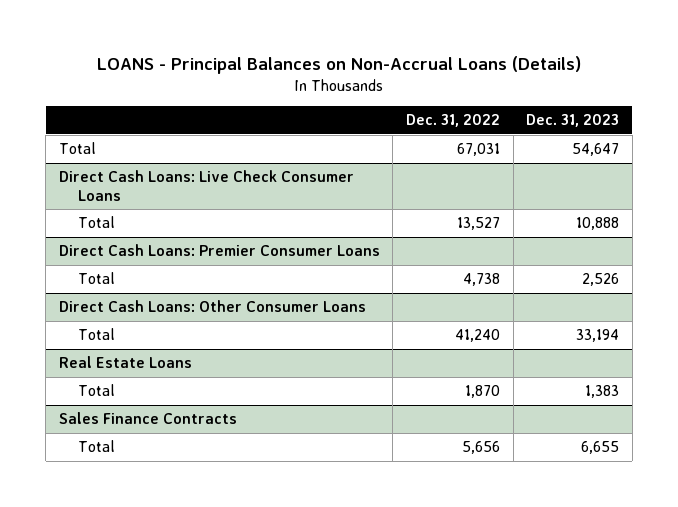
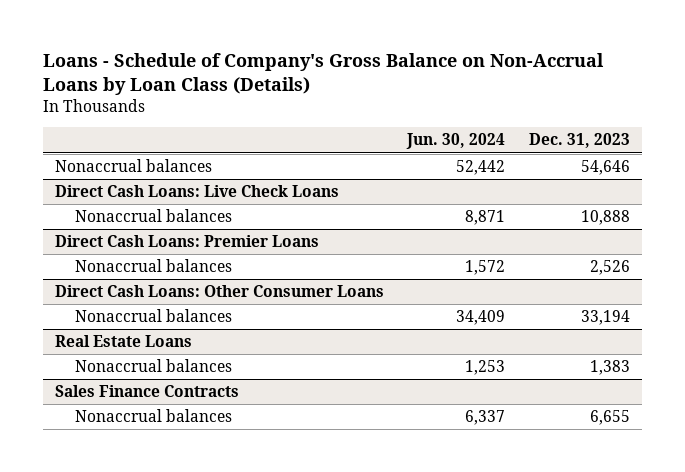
[97,55,582,74] LOANS - Principal Balances on Non-Accrual Loans (Details) -> [42,52,604,95] Loans - Schedule of Company's Gross Balance on Non-Accrual Loans by Loan Class (Details)
[406,114,501,128] Dec. 31, 2022 -> none
none -> [406,133,506,150] Jun. 30, 2024
[58,142,96,155] Total -> none
none -> [54,159,212,173] Nonaccrual balances
[58,170,354,201] Direct Cash Loans: Live Check Consumer Loans -> [54,185,339,198] Direct Cash Loans: Live Check Loans
[77,216,115,229] Total -> [74,209,232,223] Nonaccrual balances
[58,244,380,257] Direct Cash Loans: Premier Consumer Loans -> [54,235,319,248] Direct Cash Loans: Premier Loans
[77,272,115,285] Total -> [74,259,232,273] Nonaccrual balances
[77,328,115,341] Total -> [74,309,232,323] Nonaccrual balances
[77,384,115,397] Total -> [74,359,232,373] Nonaccrual balances
[77,440,115,453] Total -> [74,409,232,423] Nonaccrual balances

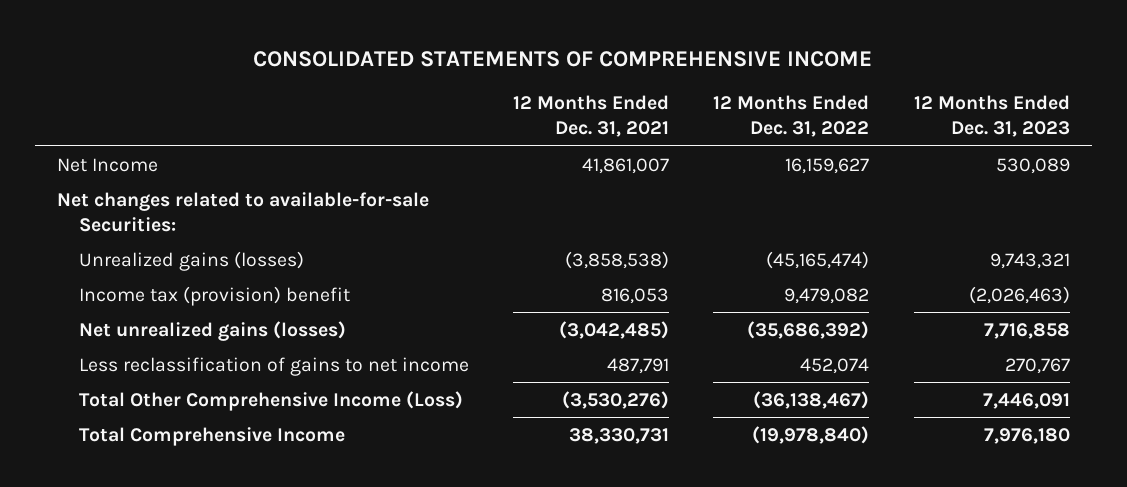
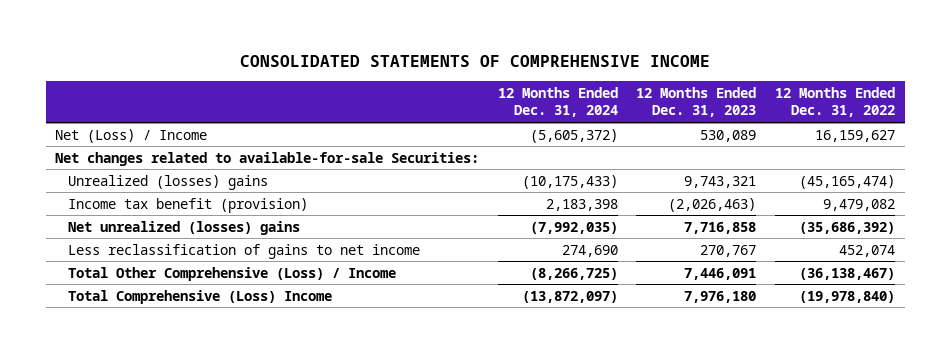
[513,95,670,138] 12 Months Ended Dec. 31, 2021 -> none
none -> [497,86,618,118] 12 Months Ended Dec. 31, 2024
[57,157,159,172] Net Income -> [54,128,207,143] Net (Loss) / Income
[79,250,305,271] Unrealized gains (losses) -> [67,174,268,190] Unrealized (losses) gains
[79,285,351,306] Income tax (provision) benefit -> [67,197,308,213] Income tax benefit (provision)
[79,320,347,341] Net unrealized gains (losses) -> [67,220,300,235] Net unrealized (losses) gains
[79,390,464,411] Total Other Comprehensive Income (Loss) -> [67,266,396,281] Total Other Comprehensive (Loss) / Income
[79,426,346,446] Total Comprehensive Income -> [67,289,332,304] Total Comprehensive (Loss) Income

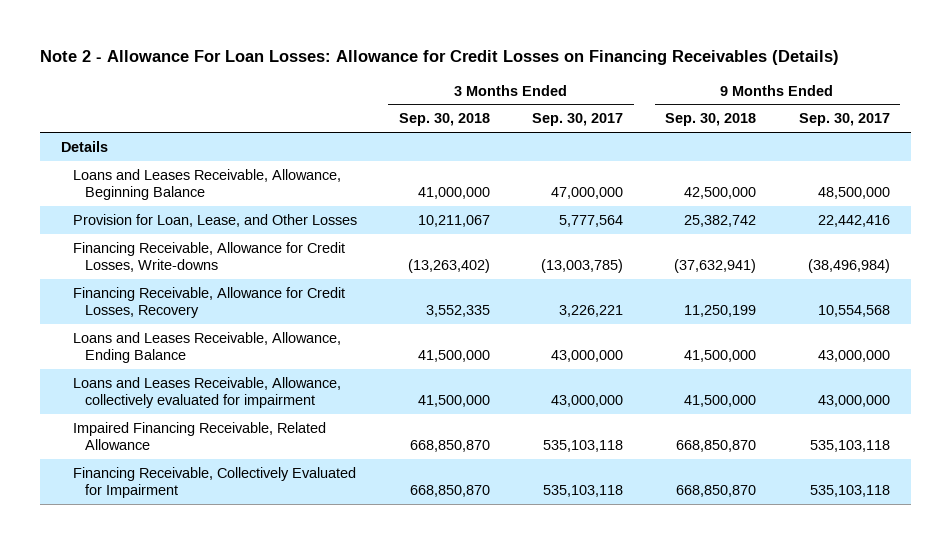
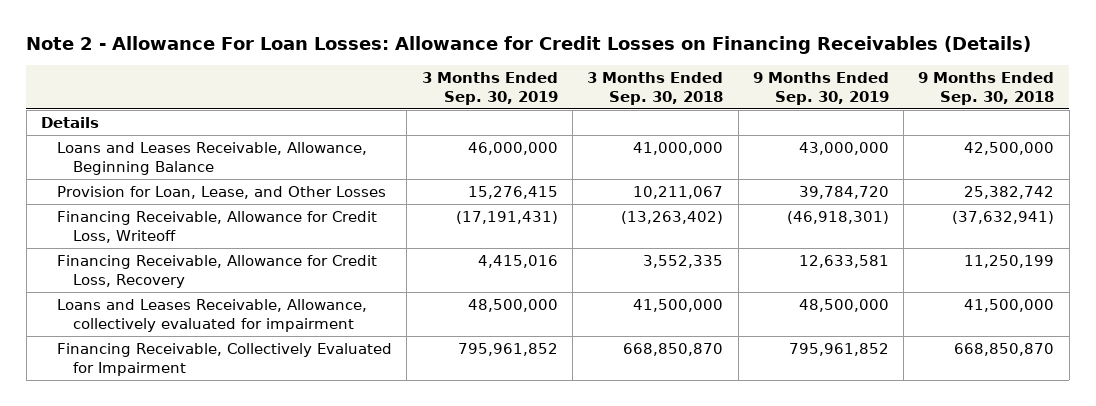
[532,113,624,127] Sep. 30, 2017 -> none
[798,113,890,127] Sep. 30, 2017 -> none
none -> [421,71,558,105] 3 Months Ended Sep. 30, 2019
none -> [752,71,889,105] 9 Months Ended Sep. 30, 2019
[72,331,341,364] Loans and Leases Receivable, Allowance, Ending Balance -> none
[72,241,345,273] Financing Receivable, Allowance for Credit Losses, Write-downs -> [56,210,377,243] Financing Receivable, Allowance for Credit Loss, Writeoff
[72,286,345,319] Financing Receivable, Allowance for Credit Losses, Recovery -> [56,254,377,288] Financing Receivable, Allowance for Credit Loss, Recovery
[72,421,326,451] Impaired Financing Receivable, Related Allowance -> none

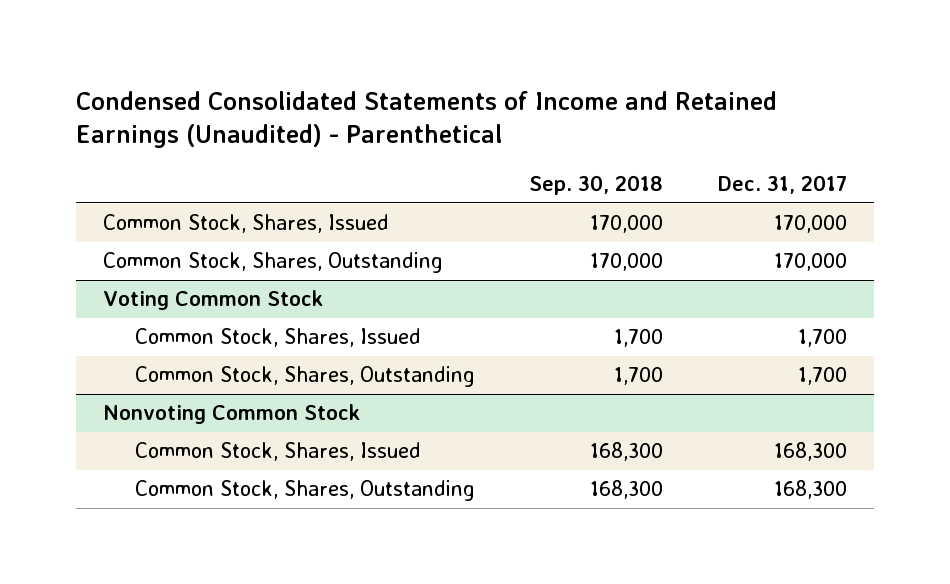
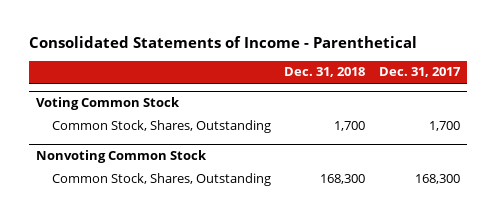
[75,90,777,149] Condensed Consolidated Statements of Income and Retained Earnings (Unaudited) - Parenthetical -> [28,36,417,49] Consolidated Statements of Income - Parenthetical
[529,175,664,196] Sep. 30, 2018 -> none
none -> [284,67,366,78] Dec. 31, 2018
[103,214,389,234] Common Stock, Shares, Issued -> none
[103,252,444,274] Common Stock, Shares, Outstanding -> none
[134,328,420,348] Common Stock, Shares, Issued -> none
[134,442,420,462] Common Stock, Shares, Issued -> none

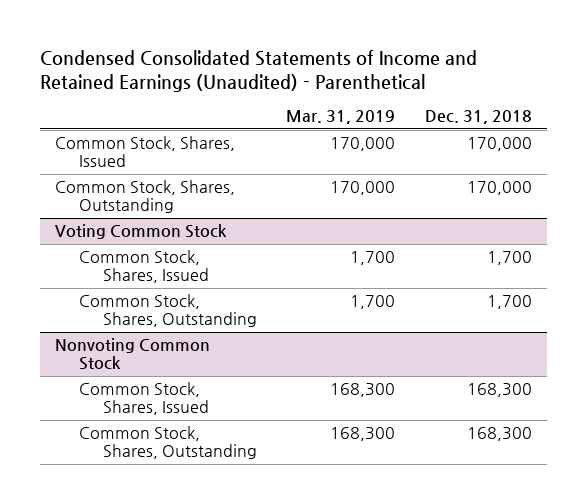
[28,36,417,49] Consolidated Statements of Income - Parenthetical -> [39,49,477,92] Condensed Consolidated Statements of Income and Retained Earnings (Unaudited) - Parenthetical
[378,67,461,78] Dec. 31, 2017 -> none
none -> [286,110,396,125] Mar. 31, 2019
none -> [54,136,235,168] Common Stock, Shares, Issued
none -> [54,180,235,214] Common Stock, Shares, Outstanding
none -> [78,250,209,284] Common Stock, Shares, Issued
none -> [78,382,209,416] Common Stock, Shares, Issued

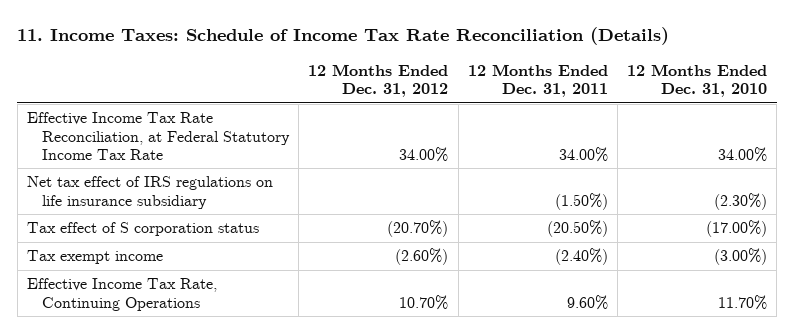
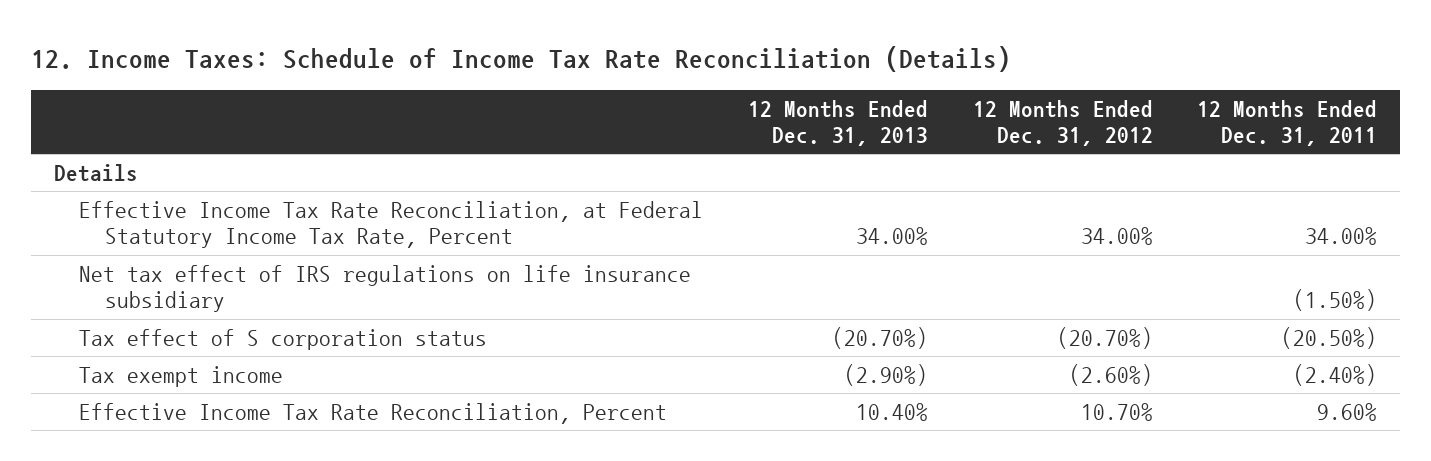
[17,27,670,46] 11. Income Taxes: Schedule of Income Tax Rate Reconciliation (Details) -> [31,45,1012,72] 12. Income Taxes: Schedule of Income Tax Rate Reconciliation (Details)
[627,63,768,98] 12 Months Ended Dec. 31, 2010 -> none
none -> [748,99,929,147] 12 Months Ended Dec. 31, 2013
none -> [53,163,138,182] Details
[26,112,291,160] Effective Income Tax Rate Reconciliation, at Federal Statutory Income Tax Rate -> [79,200,704,249] Effective Income Tax Rate Reconciliation, at Federal Statutory Income Tax Rate, Percent
[26,278,217,311] Effective Income Tax Rate, Continuing Operations -> [79,402,668,424] Effective Income Tax Rate Reconciliation, Percent

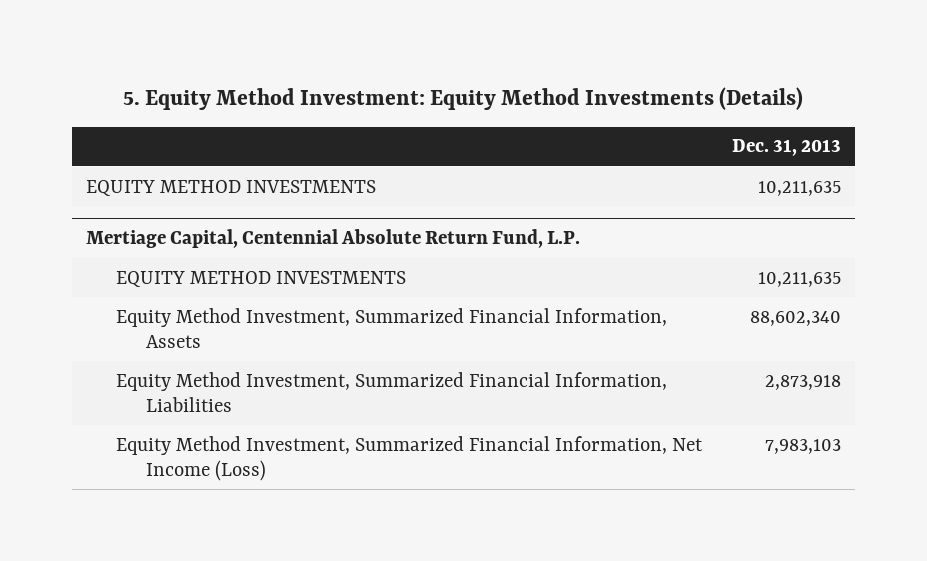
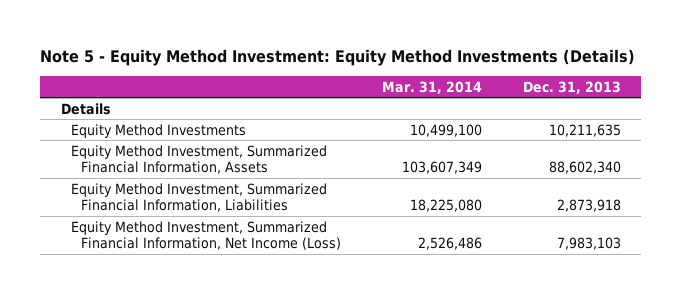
[123,87,804,111] 5. Equity Method Investment: Equity Method Investments (Details) -> [40,49,636,67] Note 5 - Equity Method Investment: Equity Method Investments (Details)
none -> [381,80,482,94] Mar. 31, 2014
[86,229,581,249] Mertiage Capital, Centennial Absolute Return Fund, L.P. -> none
[116,270,407,287] EQUITY METHOD INVESTMENTS -> none
none -> [60,102,111,115] Details
[86,179,377,196] EQUITY METHOD INVESTMENTS -> [70,123,246,138] Equity Method Investments

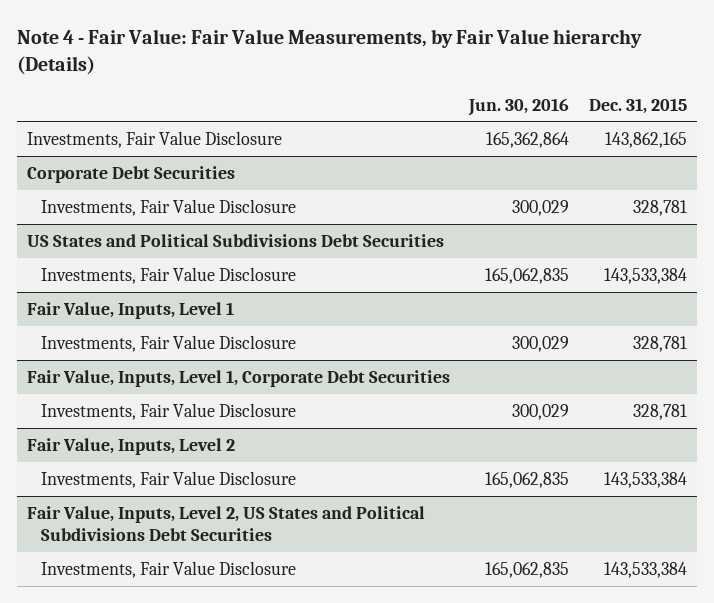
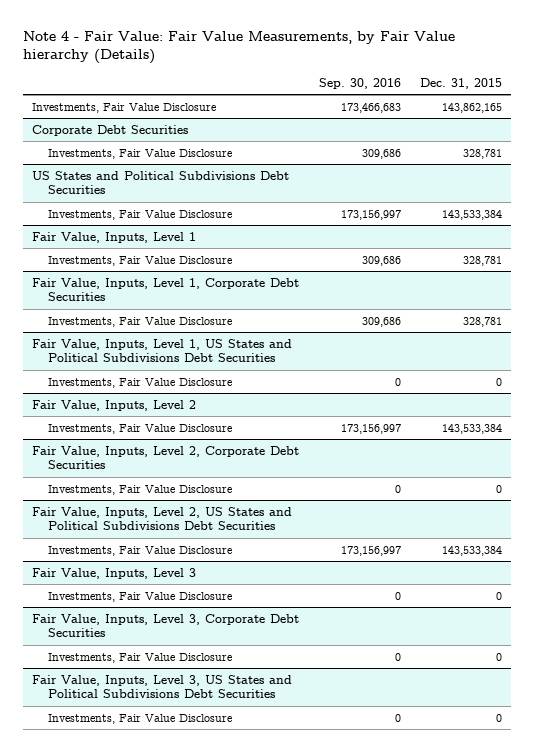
[468,97,570,116] Jun. 30, 2016 -> none
none -> [318,77,401,89] Sep. 30, 2016
none -> [32,338,293,363] Fair Value, Inputs, Level 1, US States and Political Subdivisions Debt Securities
none -> [47,377,232,388] Investments, Fair Value Disclosure
none -> [32,445,300,470] Fair Value, Inputs, Level 2, Corporate Debt Securities
none -> [47,484,232,495] Investments, Fair Value Disclosure
none -> [32,567,197,579] Fair Value, Inputs, Level 3
none -> [47,591,232,602] Investments, Fair Value Disclosure
none -> [32,613,300,638] Fair Value, Inputs, Level 3, Corporate Debt Securities
none -> [47,652,232,663] Investments, Fair Value Disclosure
none -> [32,674,293,699] Fair Value, Inputs, Level 3, US States and Political Subdivisions Debt Securities
none -> [47,713,232,724] Investments, Fair Value Disclosure

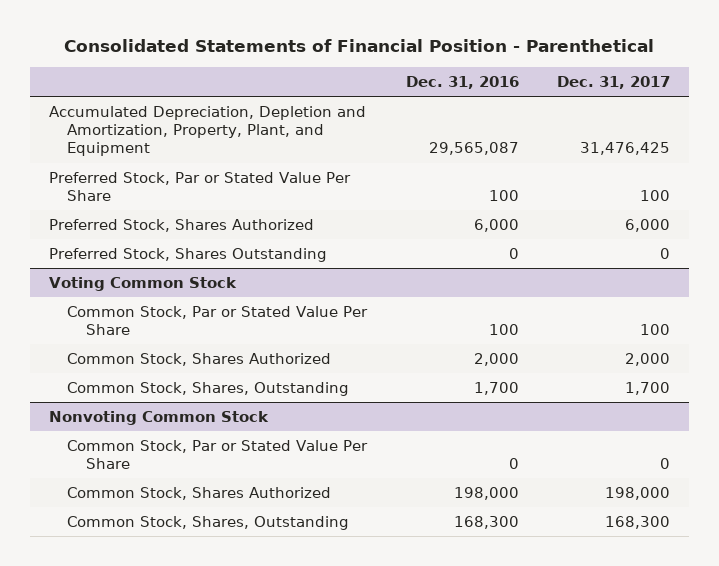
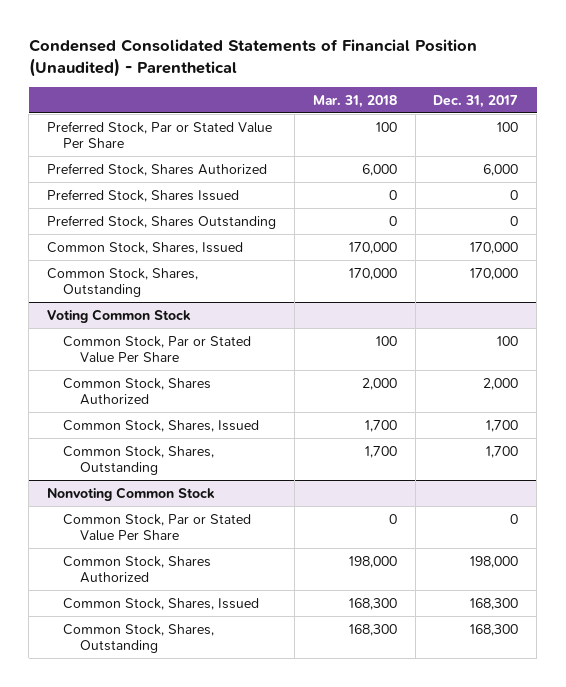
[64,39,655,53] Consolidated Statements of Financial Position - Parenthetical -> [28,38,477,77] Condensed Consolidated Statements of Financial Position (Unaudited) - Parenthetical
[405,75,519,89] Dec. 31, 2016 -> none
none -> [312,94,397,108] Mar. 31, 2018
[48,105,366,157] Accumulated Depreciation, Depletion and Amortization, Property, Plant, and Equipment -> none
none -> [47,188,240,202] Preferred Stock, Shares Issued
none -> [47,241,244,254] Common Stock, Shares, Issued
none -> [47,267,199,298] Common Stock, Shares, Outstanding
none -> [63,419,260,432] Common Stock, Shares, Issued
none -> [63,597,260,610] Common Stock, Shares, Issued

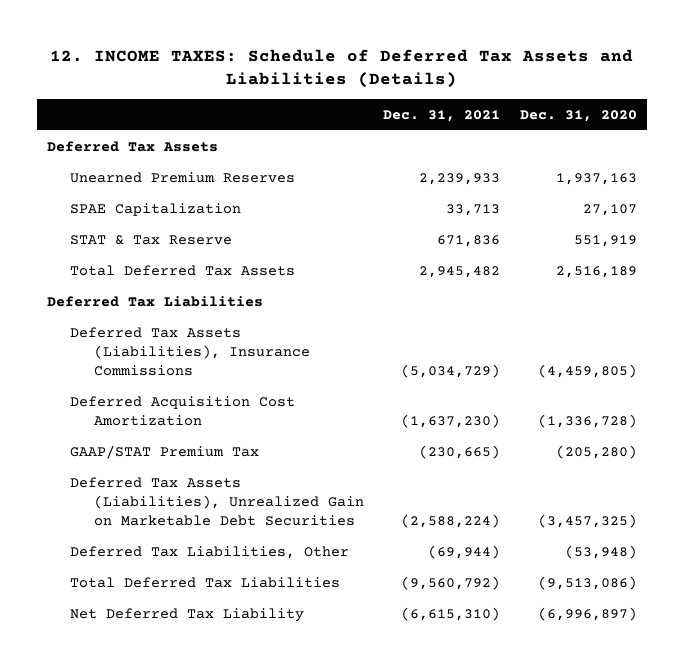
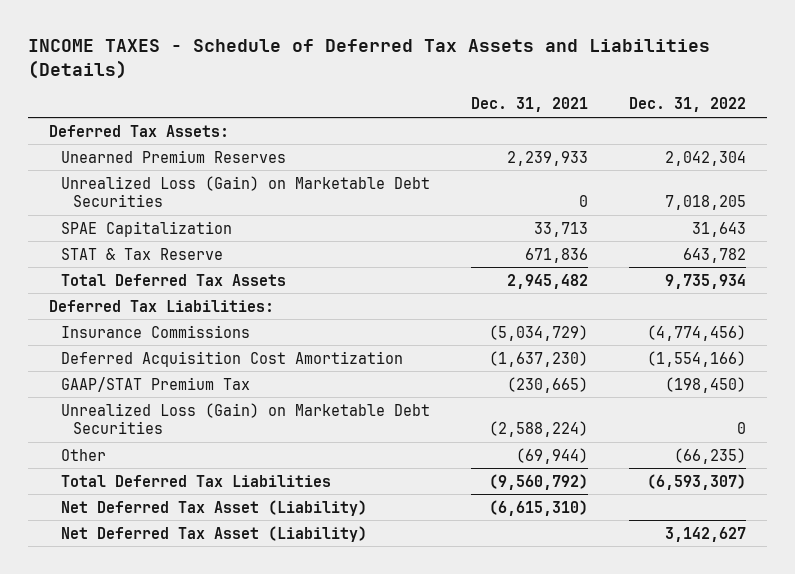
[49,48,633,88] 12. INCOME TAXES: Schedule of Deferred Tax Assets and Liabilities (Details) -> [28,38,711,79] INCOME TAXES - Schedule of Deferred Tax Assets and Liabilities (Details)
[519,109,637,122] Dec. 31, 2020 -> none
none -> [629,97,747,113] Dec. 31, 2022
[47,140,219,152] Deferred Tax Assets -> [48,124,229,137] Deferred Tax Assets:
none -> [60,175,430,208] Unrealized Loss (Gain) on Marketable Debt Securities
[47,295,264,307] Deferred Tax Liabilities -> [48,299,274,312] Deferred Tax Liabilities:
[70,326,310,377] Deferred Tax Assets (Liabilities), Insurance Commissions -> [60,324,250,338] Insurance Commissions
[70,476,364,527] Deferred Tax Assets (Liabilities), Unrealized Gain on Marketable Debt Securities -> [60,402,430,435] Unrealized Loss (Gain) on Marketable Debt Securities
[70,545,350,559] Deferred Tax Liabilities, Other -> [60,448,106,461] Other
[70,607,305,622] Net Deferred Tax Liability -> [60,499,367,516] Net Deferred Tax Asset (Liability)
none -> [60,525,367,542] Net Deferred Tax Asset (Liability)

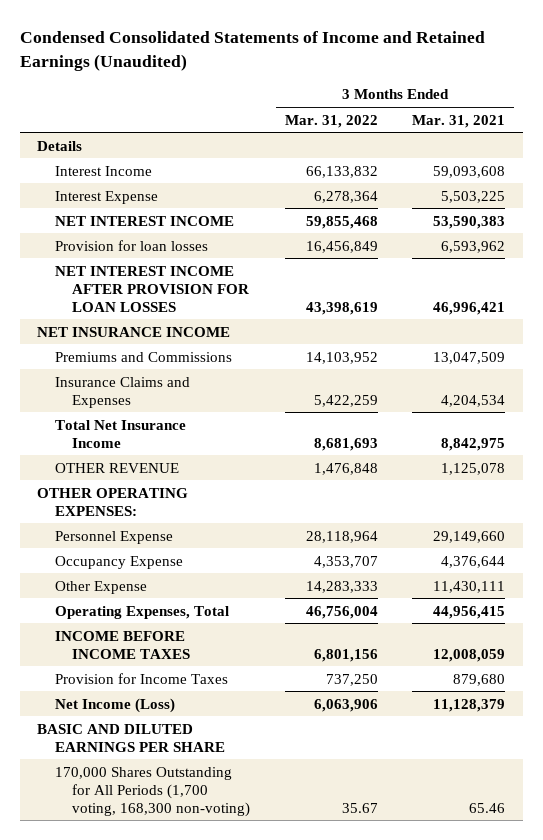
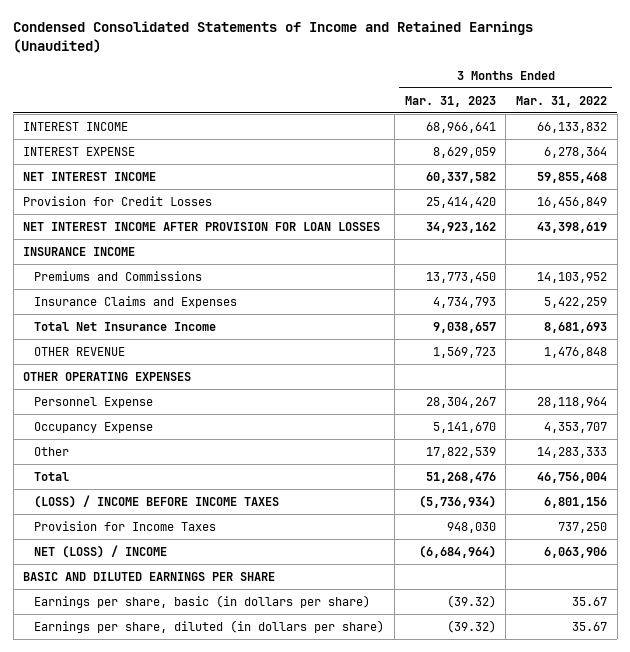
[412,114,506,128] Mar. 31, 2021 -> none
none -> [404,95,496,107] Mar. 31, 2023
[37,140,83,151] Details -> none
[54,165,152,176] Interest Income -> [23,121,129,131] INTEREST INCOME
[54,190,158,204] Interest Expense -> [23,146,136,156] INTEREST EXPENSE
[54,239,208,251] Provision for loan losses -> [23,195,213,206] Provision for Credit Losses
[37,326,231,337] NET INSURANCE INCOME -> [23,246,136,256] INSURANCE INCOME
[37,487,189,516] OTHER OPERATING EXPENSES: -> [23,371,192,381] OTHER OPERATING EXPENSES
[54,580,147,594] Other Expense -> [34,446,70,456] Other
[54,605,229,619] Operating Expenses, Total -> [34,471,70,481] Total
[54,630,190,659] INCOME BEFORE INCOME TAXES -> [34,494,280,508] (LOSS) / INCOME BEFORE INCOME TAXES
[54,697,175,713] Net Income (Loss) -> [34,544,168,558] NET (LOSS) / INCOME
[54,766,250,817] 170,000 Shares Outstanding for All Periods (1,700 voting, 168,300 non-voting) -> [34,594,371,608] Earnings per share, basic (in dollars per share)
none -> [34,619,385,633] Earnings per share, diluted (in dollars per share)

